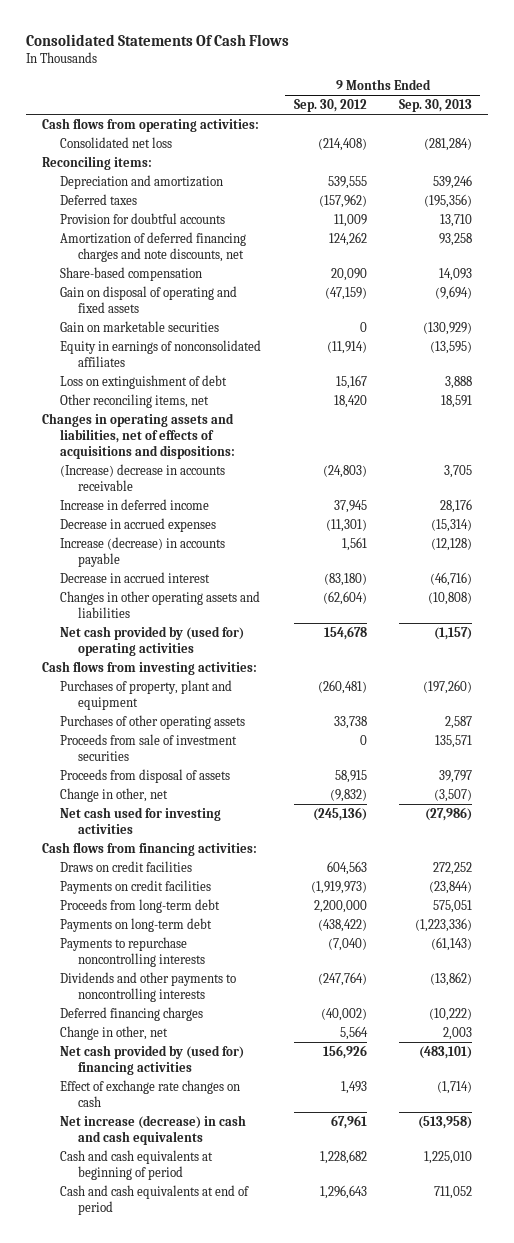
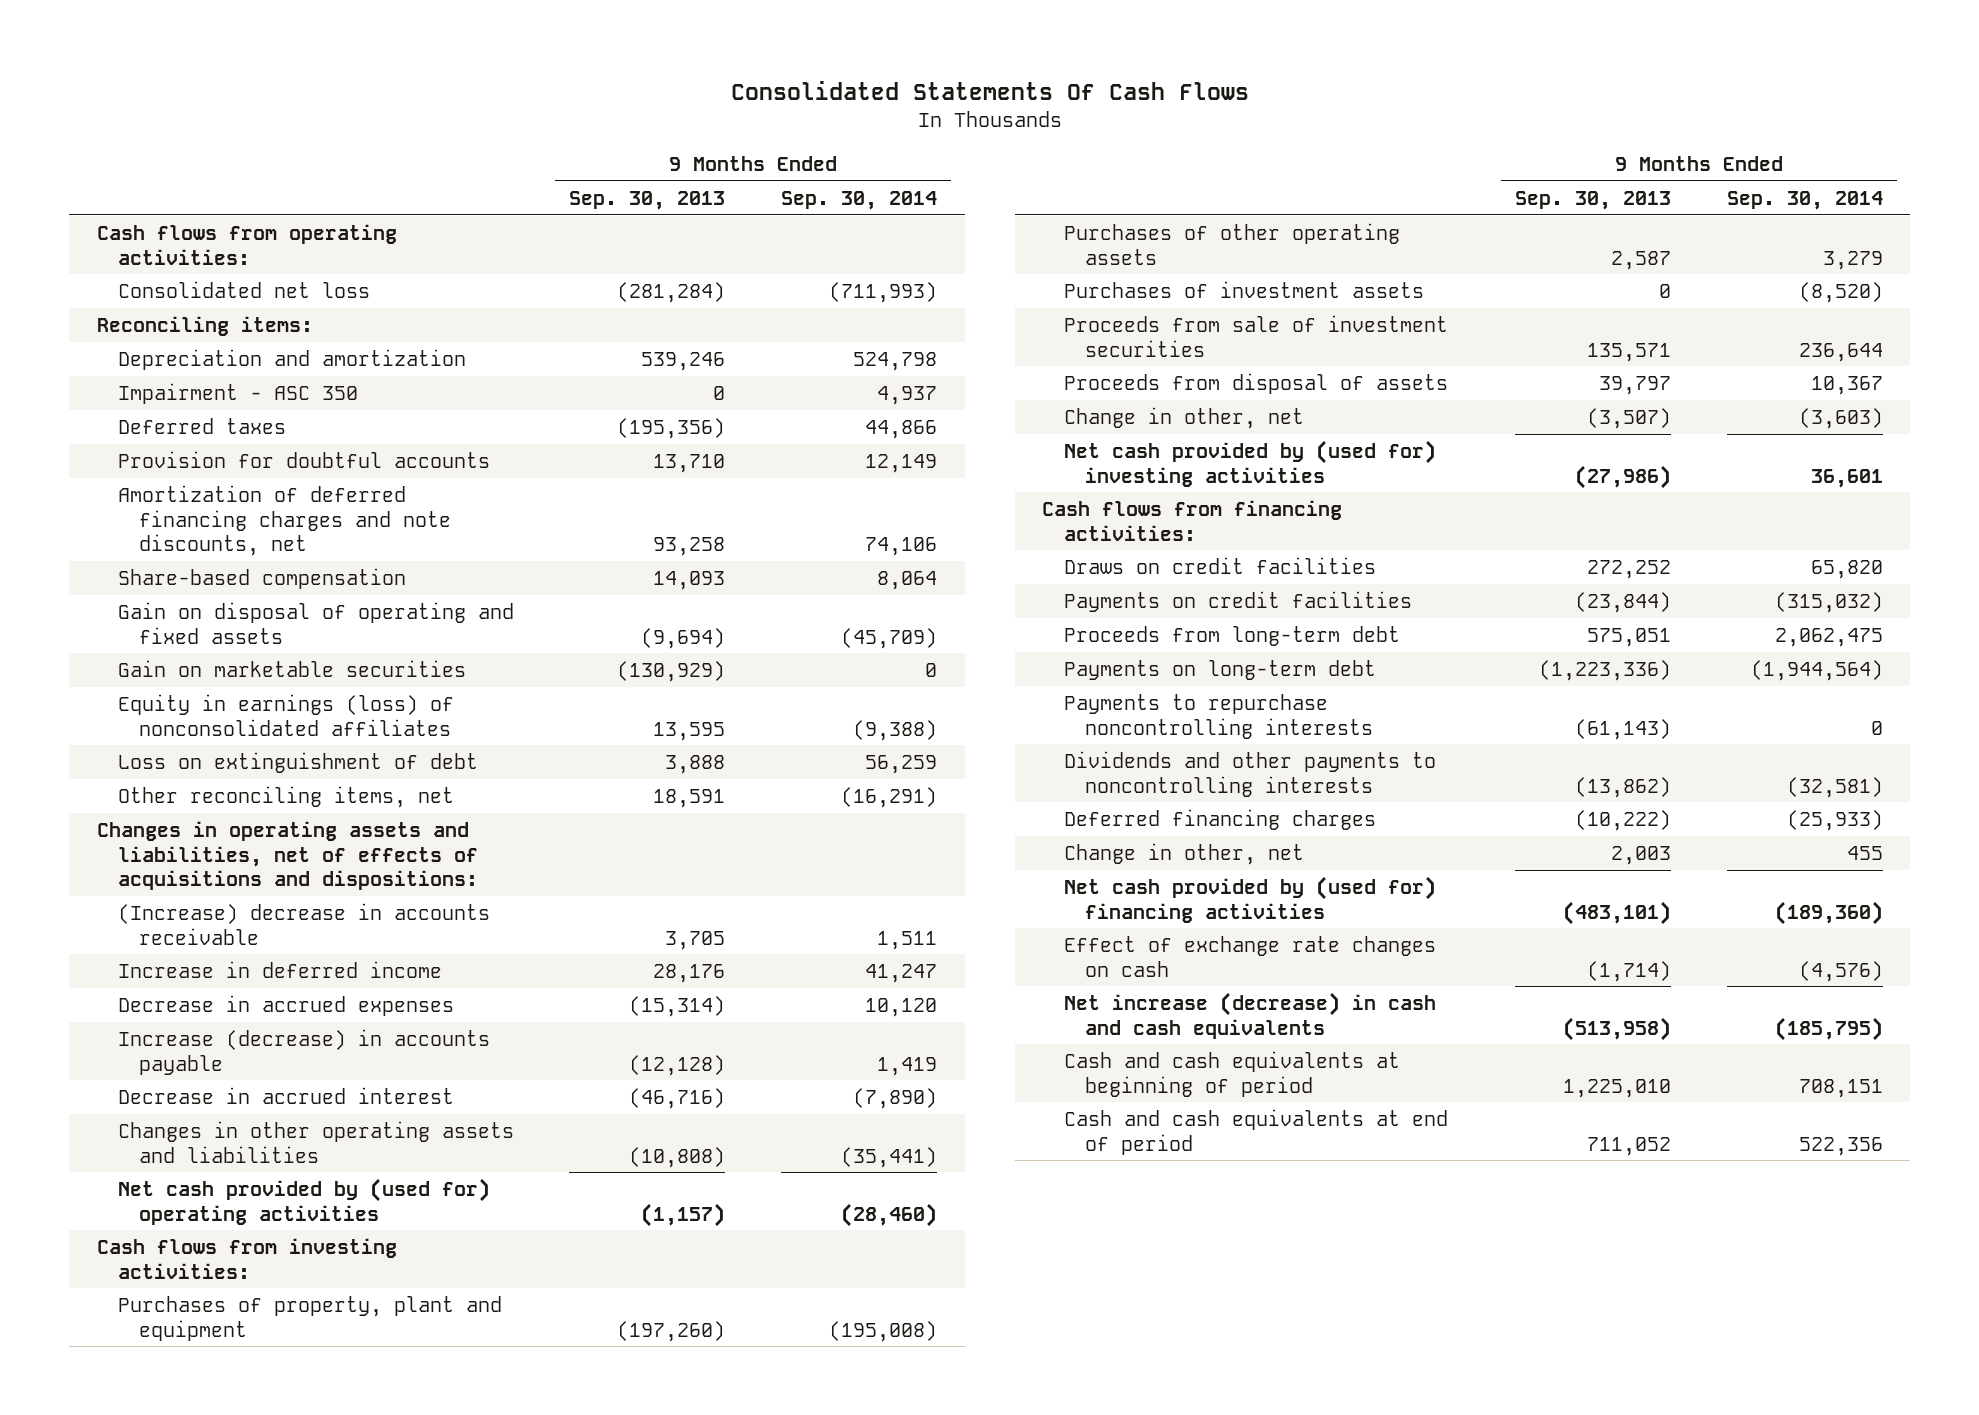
[293,99,367,113] Sep. 30, 2012 -> none
none -> [780,190,937,210] Sep. 30, 2014
none -> [117,382,358,404] Impairment - ASC 350
[59,339,261,368] Equity in earnings of nonconsolidated affiliates -> [117,693,454,736] Equity in earnings (loss) of nonconsolidated affiliates
[430,340,473,354] (13,595) -> [653,721,726,741] 13,595
none -> [1063,280,1424,298] Purchases of investment assets
[59,806,221,835] Net cash used for investing activities -> [1063,439,1436,487] Net cash provided by (used for) investing activities

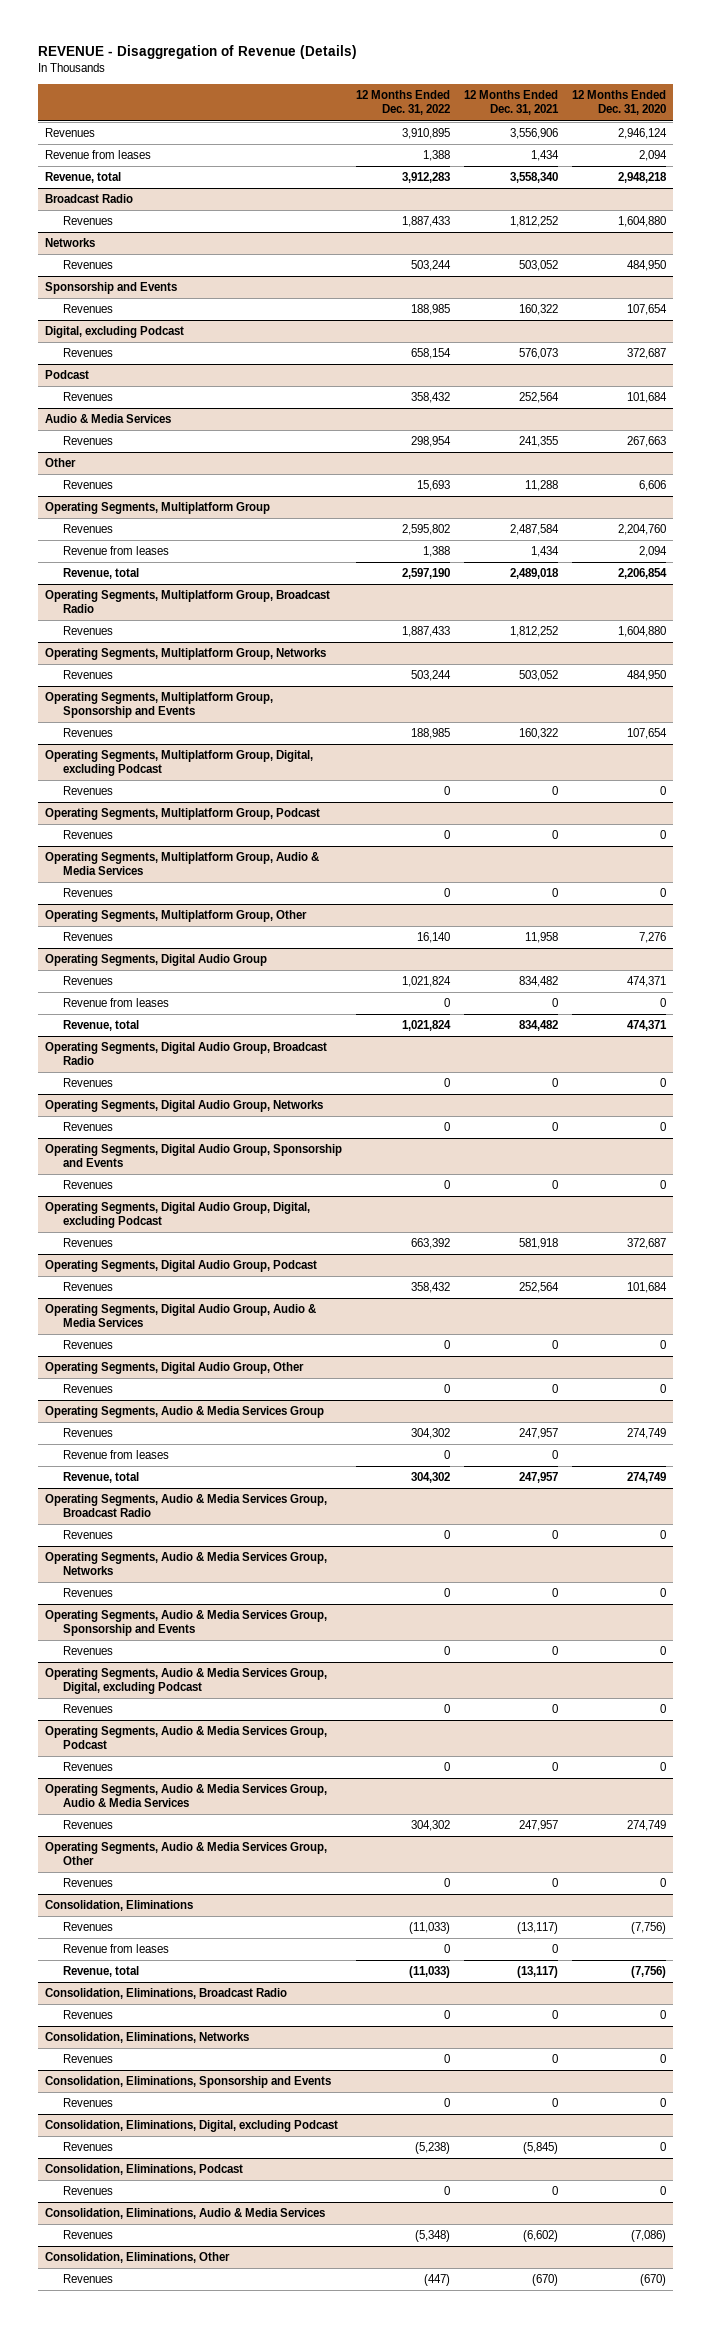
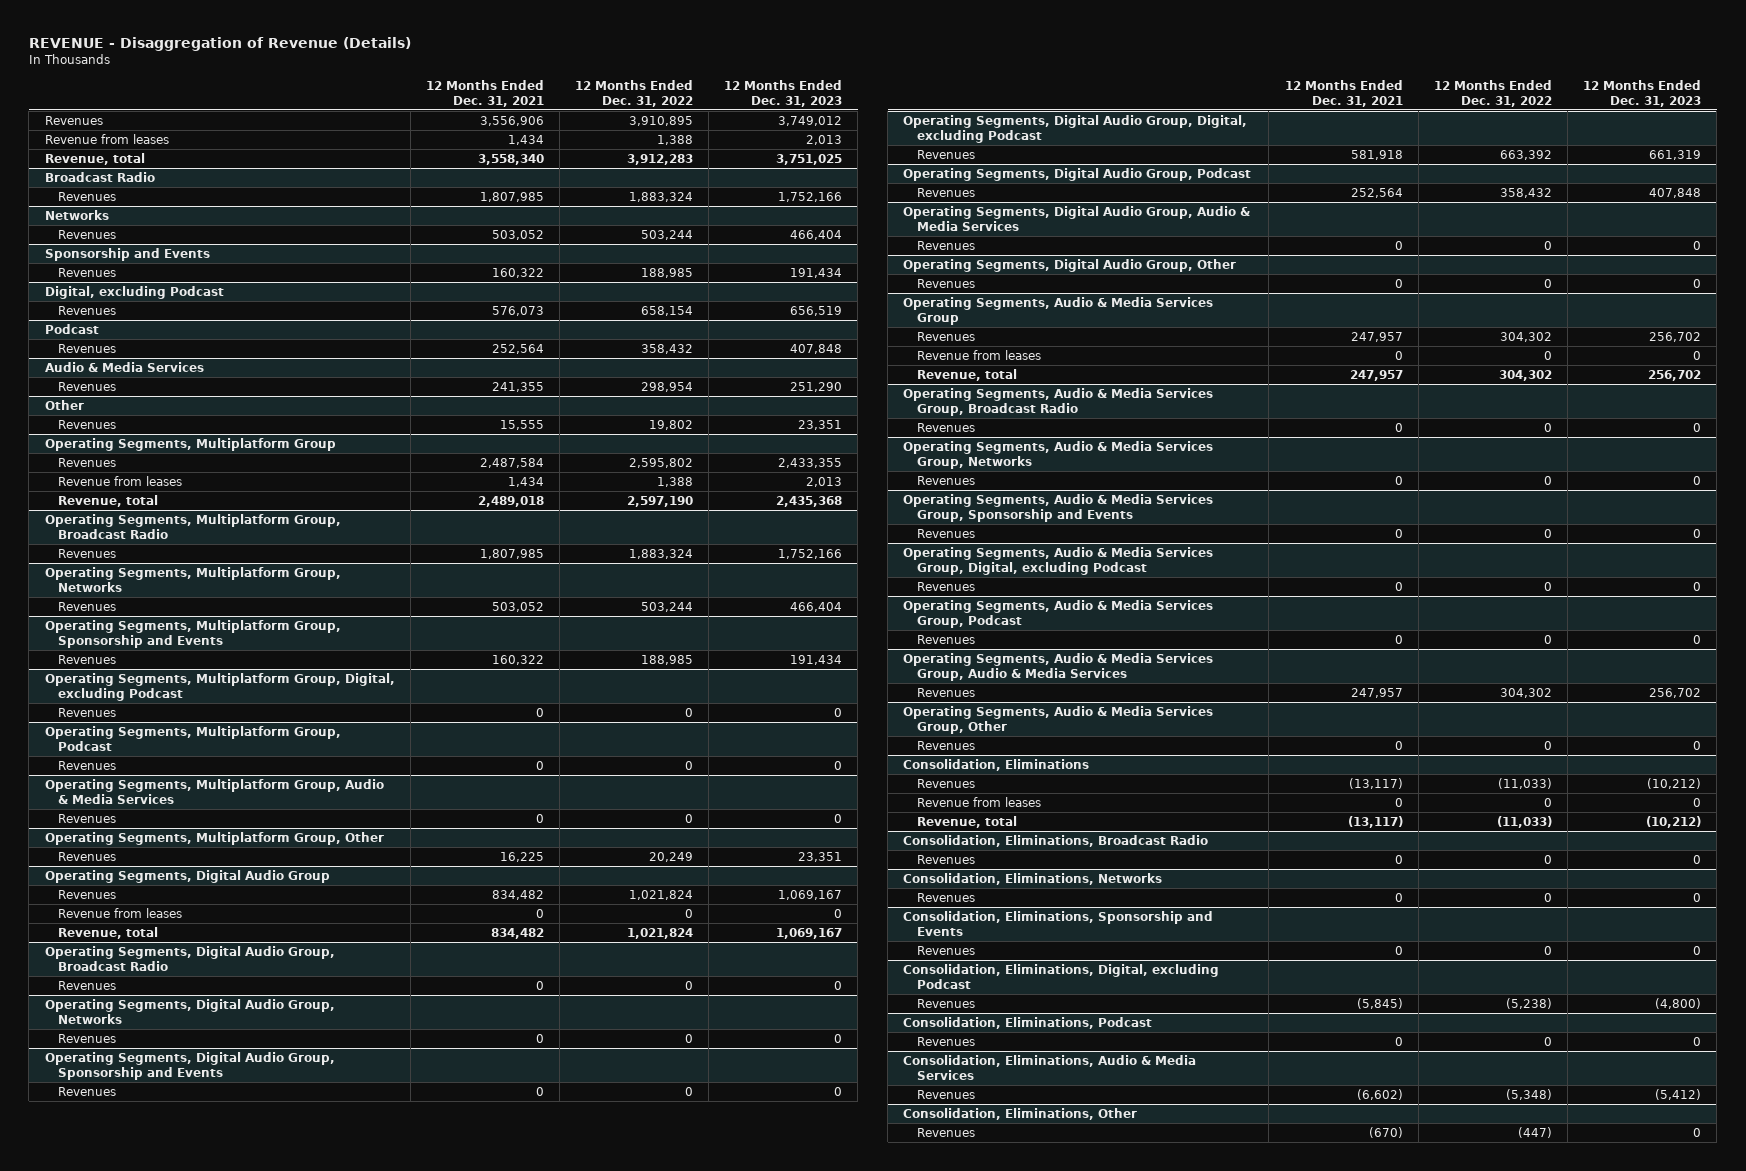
[572,90,667,116] 12 Months Ended Dec. 31, 2020 -> none
none -> [724,79,843,107] 12 Months Ended Dec. 31, 2023
[402,216,451,228] 1,887,433 -> [628,191,693,202] 1,883,324
[510,216,559,228] 1,812,252 -> [479,191,544,202] 1,807,985
[417,480,451,492] 15,693 -> [648,419,693,430] 19,802
[525,480,559,492] 11,288 -> [499,419,544,430] 15,555
[402,626,451,638] 1,887,433 -> [628,548,693,559] 1,883,324
[510,626,559,638] 1,812,252 -> [479,548,544,559] 1,807,985
[417,932,451,944] 16,140 -> [648,851,693,862] 20,249
[525,932,559,944] 11,958 -> [499,851,544,862] 16,225

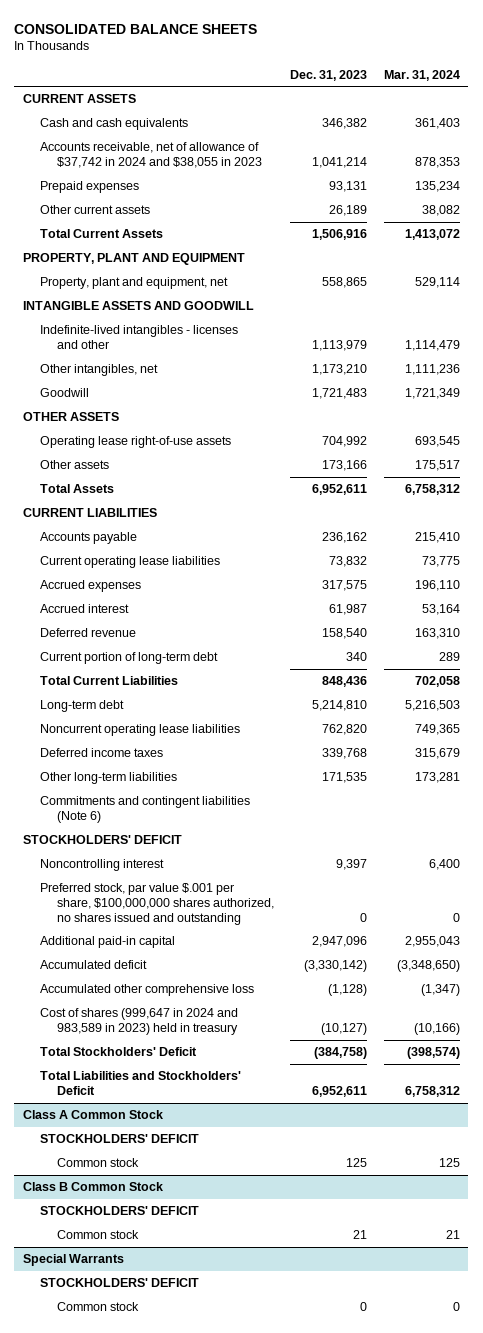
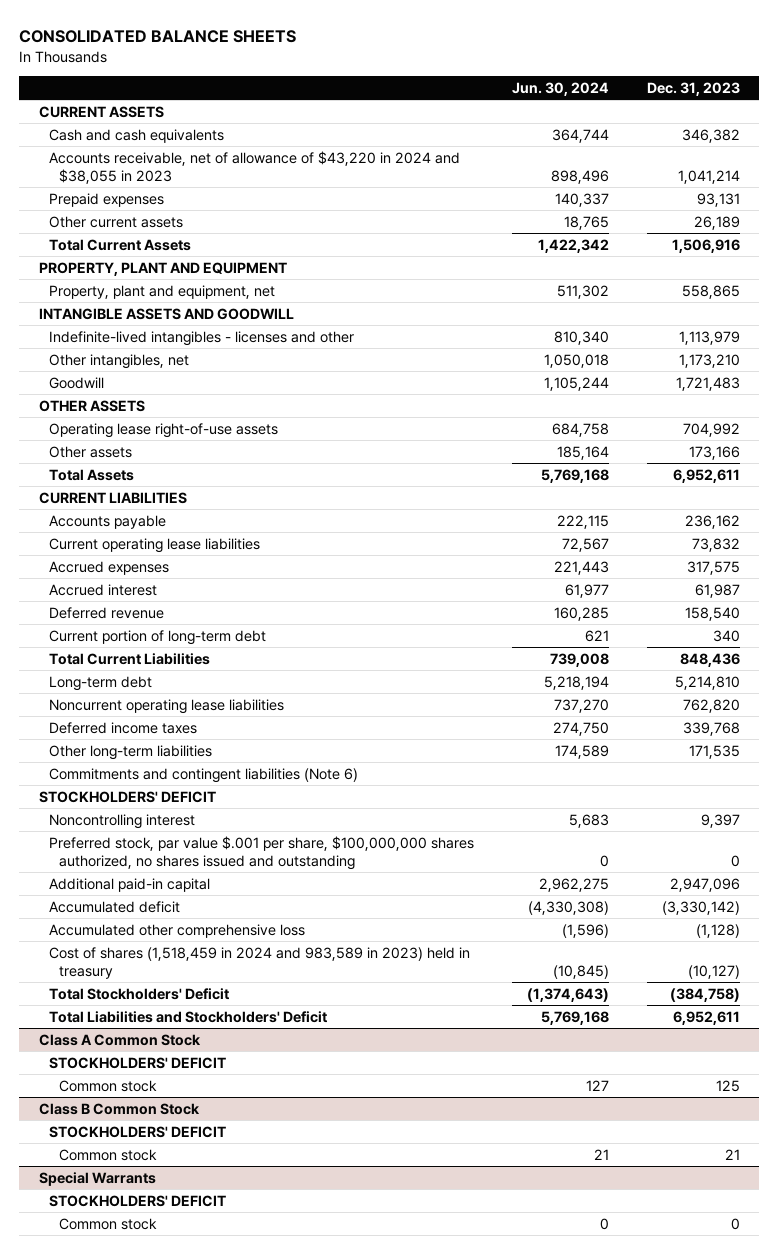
[384,69,461,81] Mar. 31, 2024 -> none
none -> [511,81,609,96] Jun. 30, 2024
[39,142,262,168] Accounts receivable, net of allowance of $37,742 in 2024 and $38,055 in 2023 -> [48,150,460,184] Accounts receivable, net of allowance of $43,220 in 2024 and $38,055 in 2023
[39,1008,238,1035] Cost of shares (999,647 in 2024 and 983,589 in 2023) held in treasury -> [48,946,470,979] Cost of shares (1,518,459 in 2024 and 983,589 in 2023) held in treasury

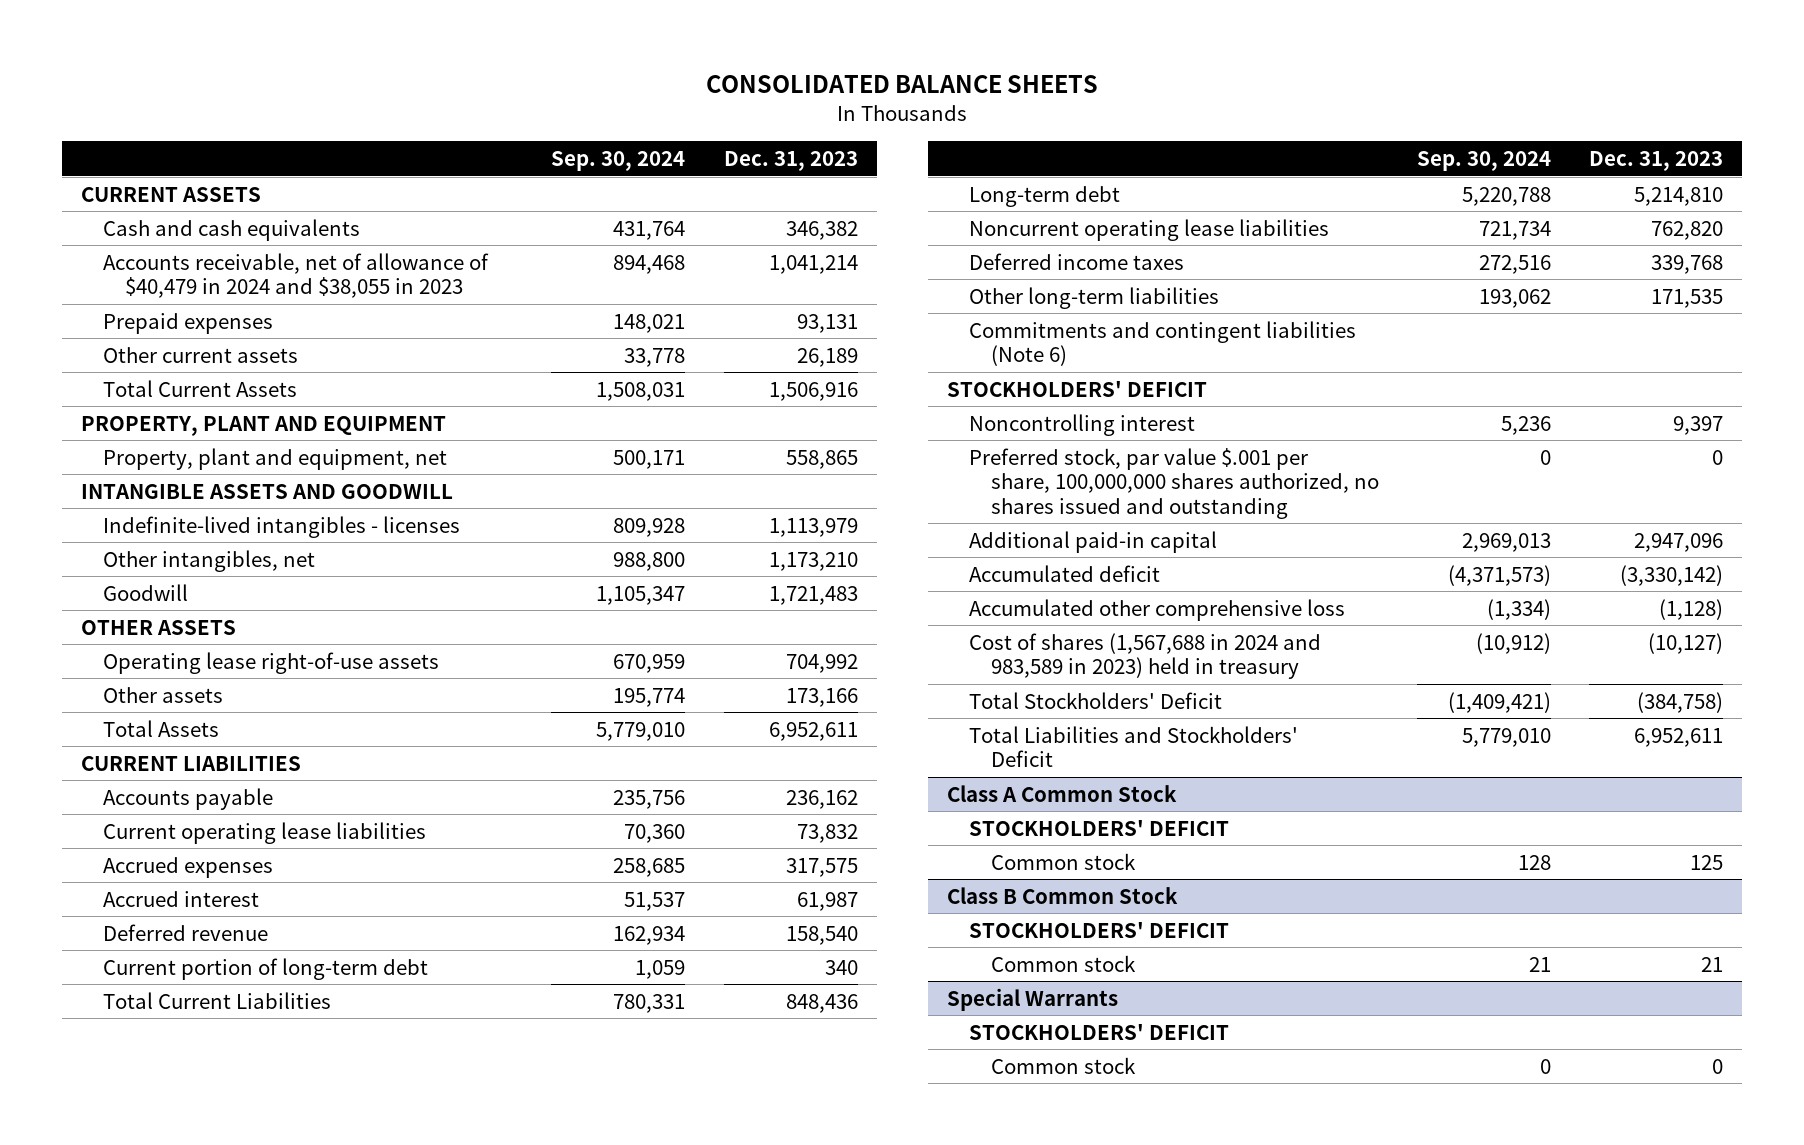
[511,81,609,96] Jun. 30, 2024 -> none
none -> [551,150,686,171] Sep. 30, 2024
[48,150,460,184] Accounts receivable, net of allowance of $43,220 in 2024 and $38,055 in 2023 -> [103,252,490,299] Accounts receivable, net of allowance of $40,479 in 2024 and $38,055 in 2023
[48,330,354,346] Indefinite-lived intangibles - licenses and other -> [103,515,461,538] Indefinite-lived intangibles - licenses
[48,835,474,870] Preferred stock, par value $.001 per share, $100,000,000 shares authorized, no shares issued and outstanding -> [968,447,1379,519] Preferred stock, par value $.001 per share, 100,000,000 shares authorized, no shares issued and outstanding
[48,946,470,979] Cost of shares (1,518,459 in 2024 and 983,589 in 2023) held in treasury -> [968,632,1321,680] Cost of shares (1,567,688 in 2024 and 983,589 in 2023) held in treasury

